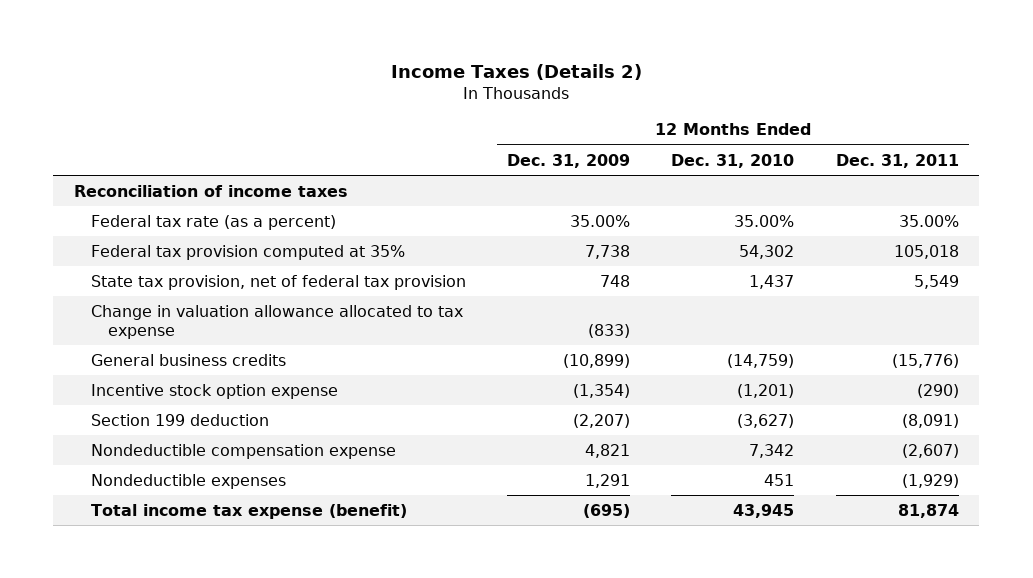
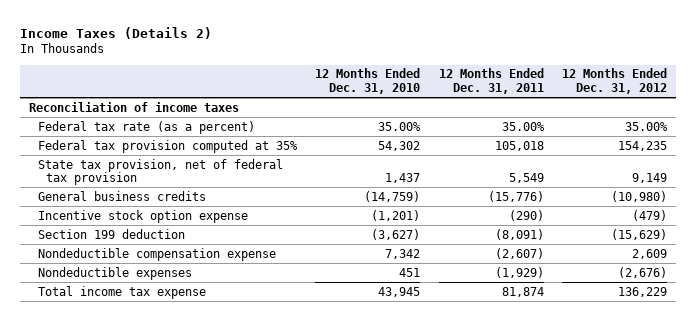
[507,153,631,168] Dec. 31, 2009 -> none
none -> [562,68,668,94] 12 Months Ended Dec. 31, 2012
[90,304,463,339] Change in valuation allowance allocated to tax expense -> none
[90,503,407,519] Total income tax expense (benefit) -> [37,285,206,299] Total income tax expense

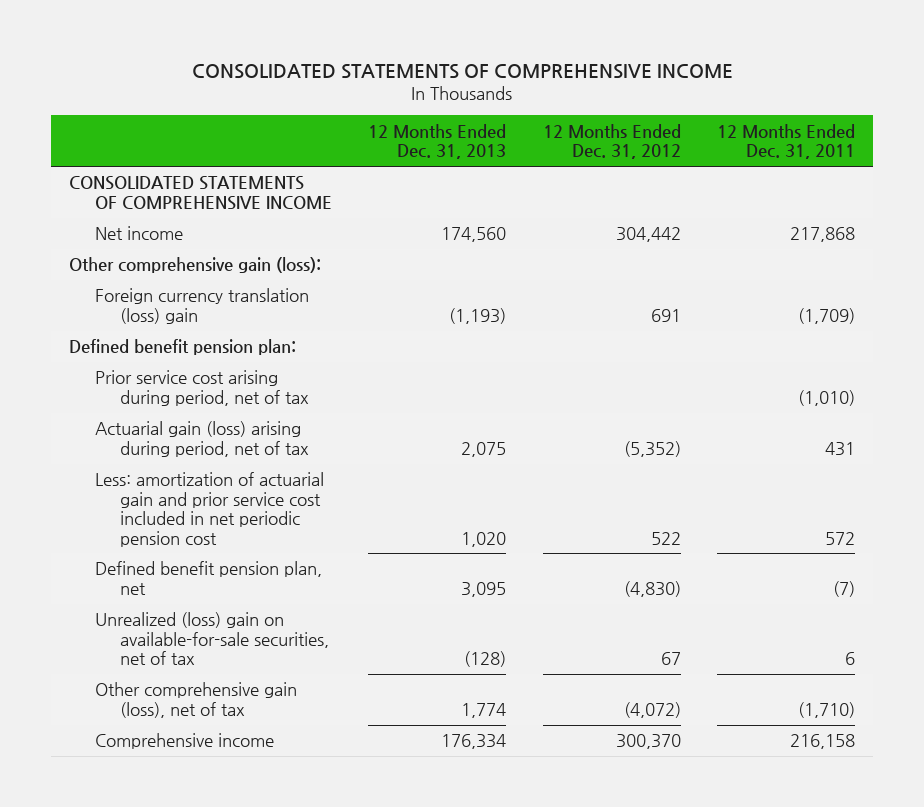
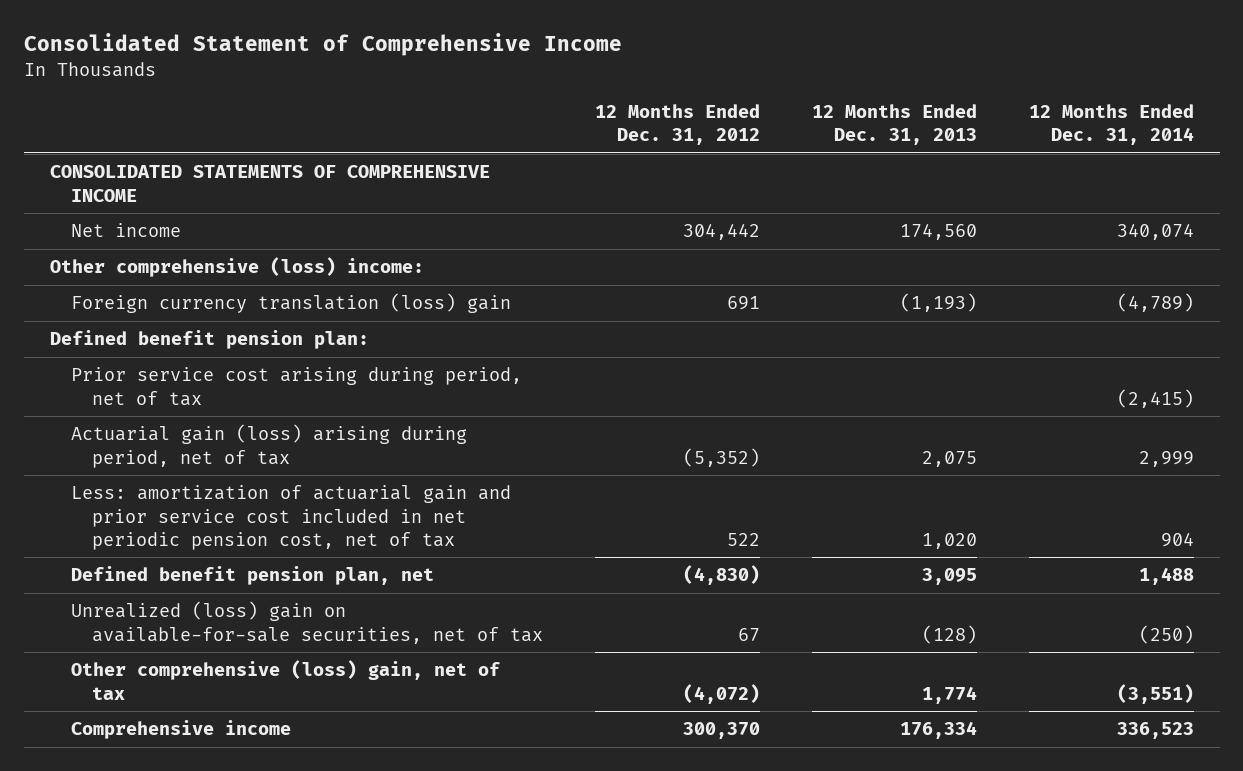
[192,63,734,79] CONSOLIDATED STATEMENTS OF COMPREHENSIVE INCOME -> [23,33,622,57] Consolidated Statement of Comprehensive Income
[717,123,856,160] 12 Months Ended Dec. 31, 2011 -> none
none -> [1028,103,1194,146] 12 Months Ended Dec. 31, 2014
[69,257,322,274] Other comprehensive gain (loss): -> [49,257,424,278] Other comprehensive (loss) income:
[94,472,324,547] Less: amortization of actuarial gain and prior service cost included in net periodic pension cost -> [70,485,511,550] Less: amortization of actuarial gain and prior service cost included in net periodic pension cost, net of tax
[94,682,297,718] Other comprehensive gain (loss), net of tax -> [70,660,500,700] Other comprehensive (loss) gain, net of tax

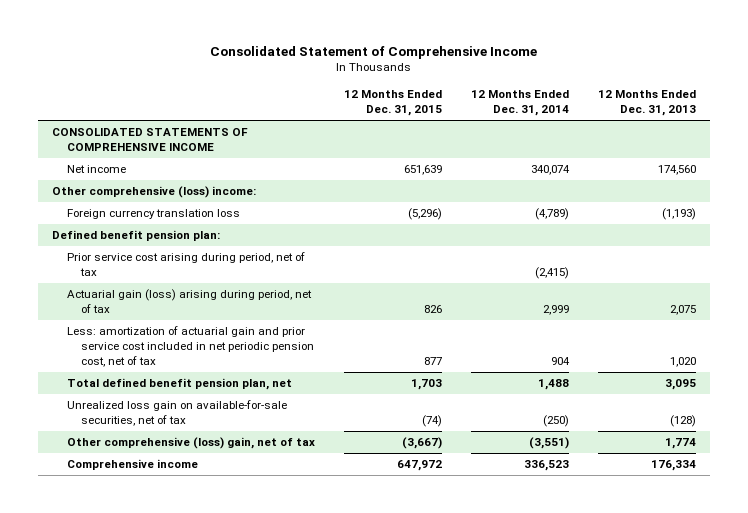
[594,103,760,146] 12 Months Ended Dec. 31, 2012 -> none
none -> [343,90,442,117] 12 Months Ended Dec. 31, 2015
[70,293,511,314] Foreign currency translation (loss) gain -> [66,209,240,220] Foreign currency translation loss
[70,566,434,586] Defined benefit pension plan, net -> [66,378,292,391] Total defined benefit pension plan, net
[70,601,543,644] Unrealized (loss) gain on available-for-sale securities, net of tax -> [66,400,287,427] Unrealized loss gain on available-for-sale securities, net of tax

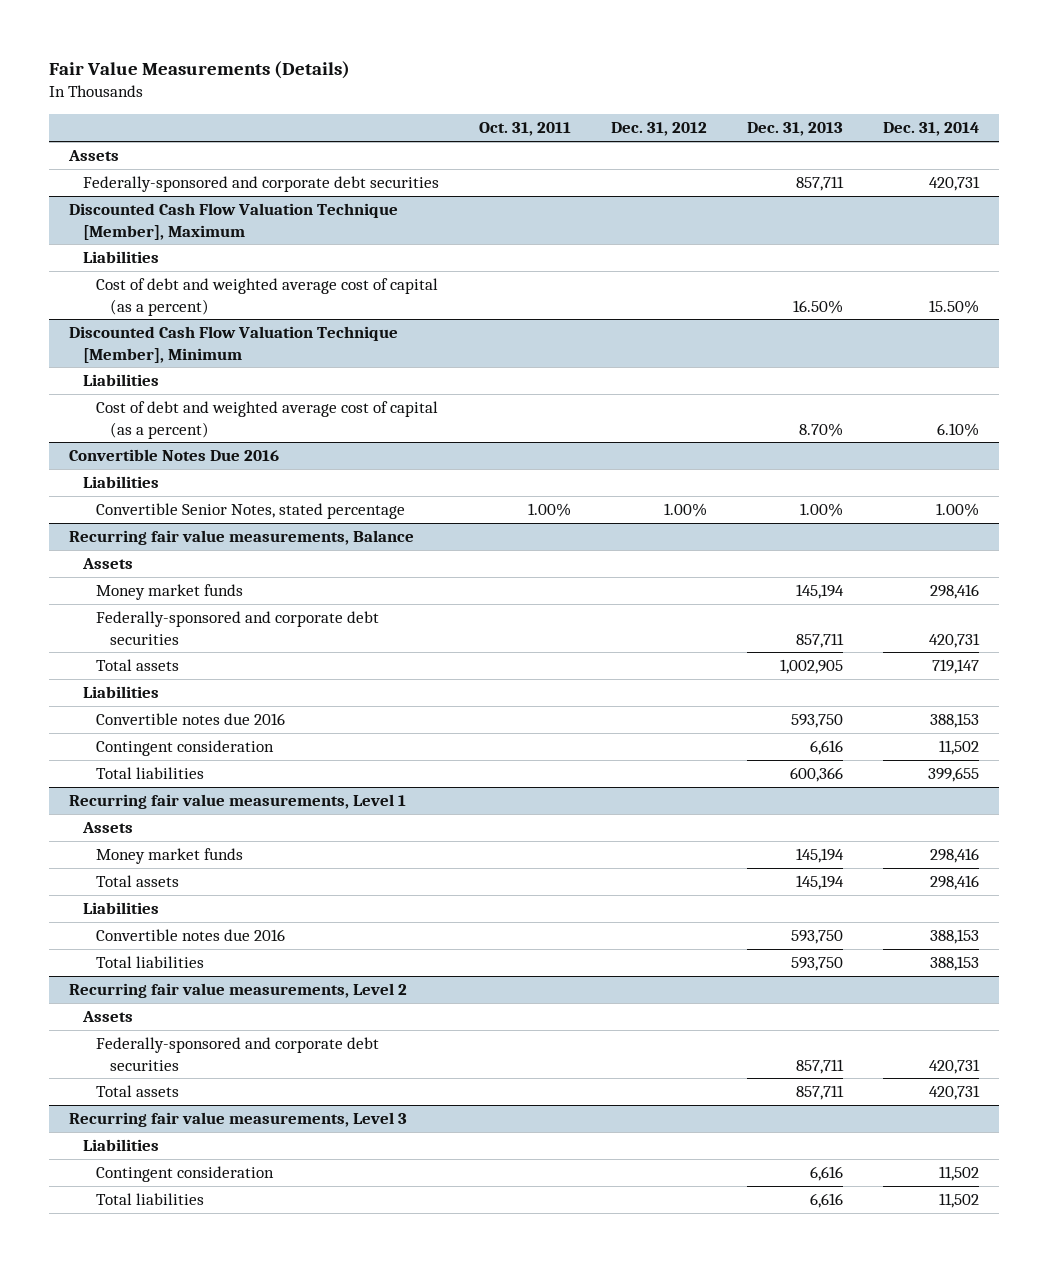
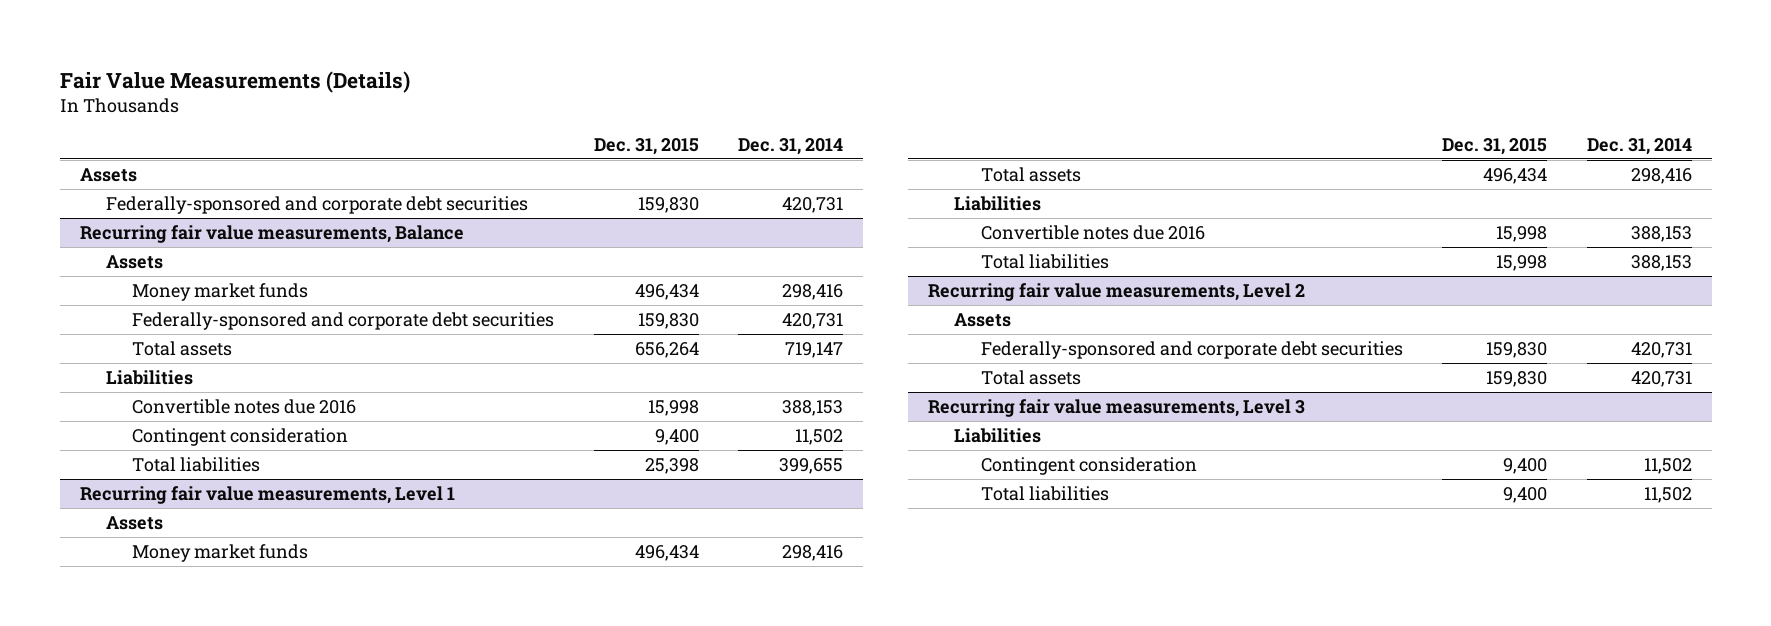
[478,122,571,137] Oct. 31, 2011 -> none
[610,122,707,137] Dec. 31, 2012 -> none
[747,122,844,137] Dec. 31, 2013 -> none
none -> [593,137,699,155] Dec. 31, 2015
[68,203,398,240] Discounted Cash Flow Valuation Technique [Member], Maximum -> none
[82,251,159,264] Liabilities -> none
[96,278,439,316] Cost of debt and weighted average cost of capital (as a percent) -> none
[68,326,398,363] Discounted Cash Flow Valuation Technique [Member], Minimum -> none
[82,374,159,387] Liabilities -> none
[96,401,439,439] Cost of debt and weighted average cost of capital (as a percent) -> none
[68,449,279,462] Convertible Notes Due 2016 -> none
[82,476,159,489] Liabilities -> none
[96,503,406,520] Convertible Senior Notes, stated percentage -> none

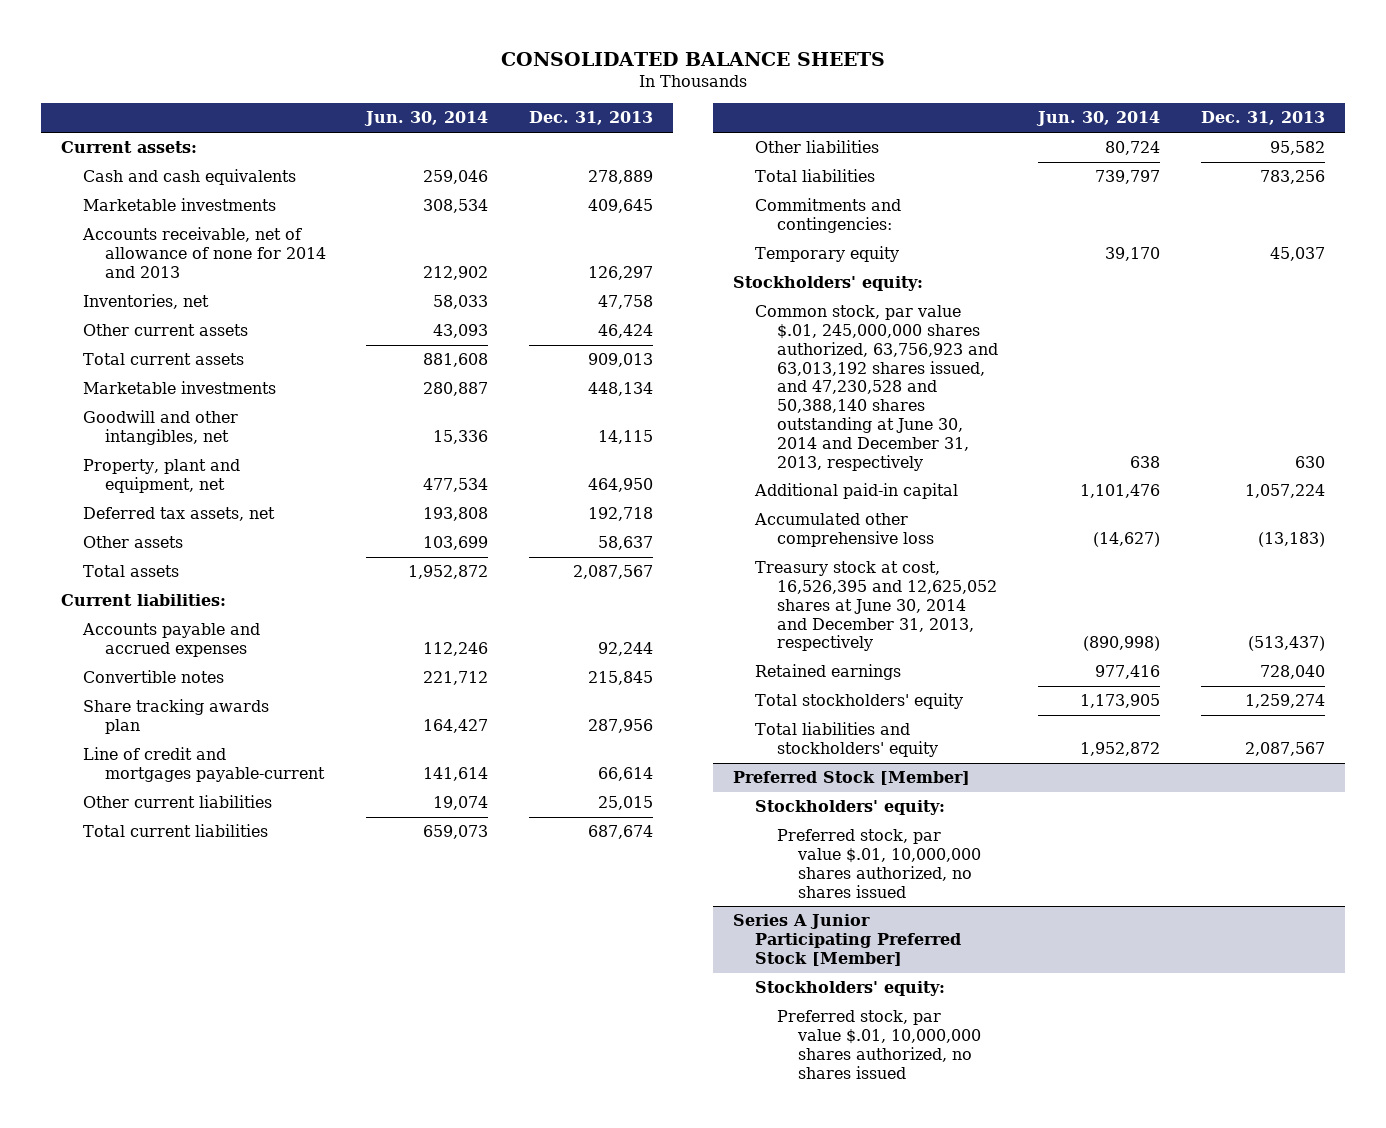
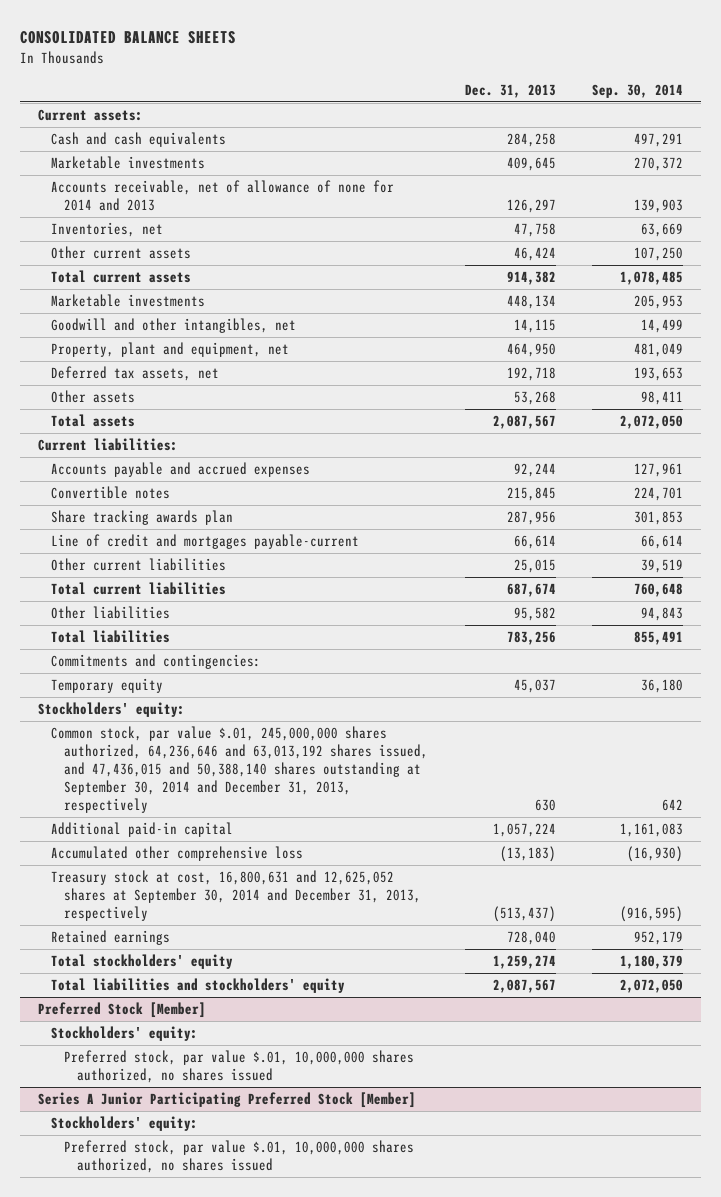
[364,111,489,127] Jun. 30, 2014 -> none
none -> [592,83,684,98] Sep. 30, 2014
[587,170,653,185] 278,889 -> [506,133,556,148] 284,258
[587,353,653,368] 909,013 -> [506,271,556,286] 914,382
[597,536,653,551] 58,637 -> [513,391,556,406] 53,268
[754,305,998,471] Common stock, par value $.01, 245,000,000 shares authorized, 63,756,923 and 63,013,192 shares issued, and 47,230,528 and 50,388,140 shares outstanding at June 30, 2014 and December 31, 2013, respectively -> [51,726,429,814] Common stock, par value $.01, 245,000,000 shares authorized, 64,236,646 and 63,013,192 shares issued, and 47,436,015 and 50,388,140 shares outstanding at September 30, 2014 and December 31, 2013, respectively
[754,561,997,652] Treasury stock at cost, 16,526,395 and 12,625,052 shares at June 30, 2014 and December 31, 2013, respectively -> [51,870,422,922] Treasury stock at cost, 16,800,631 and 12,625,052 shares at September 30, 2014 and December 31, 2013, respectively

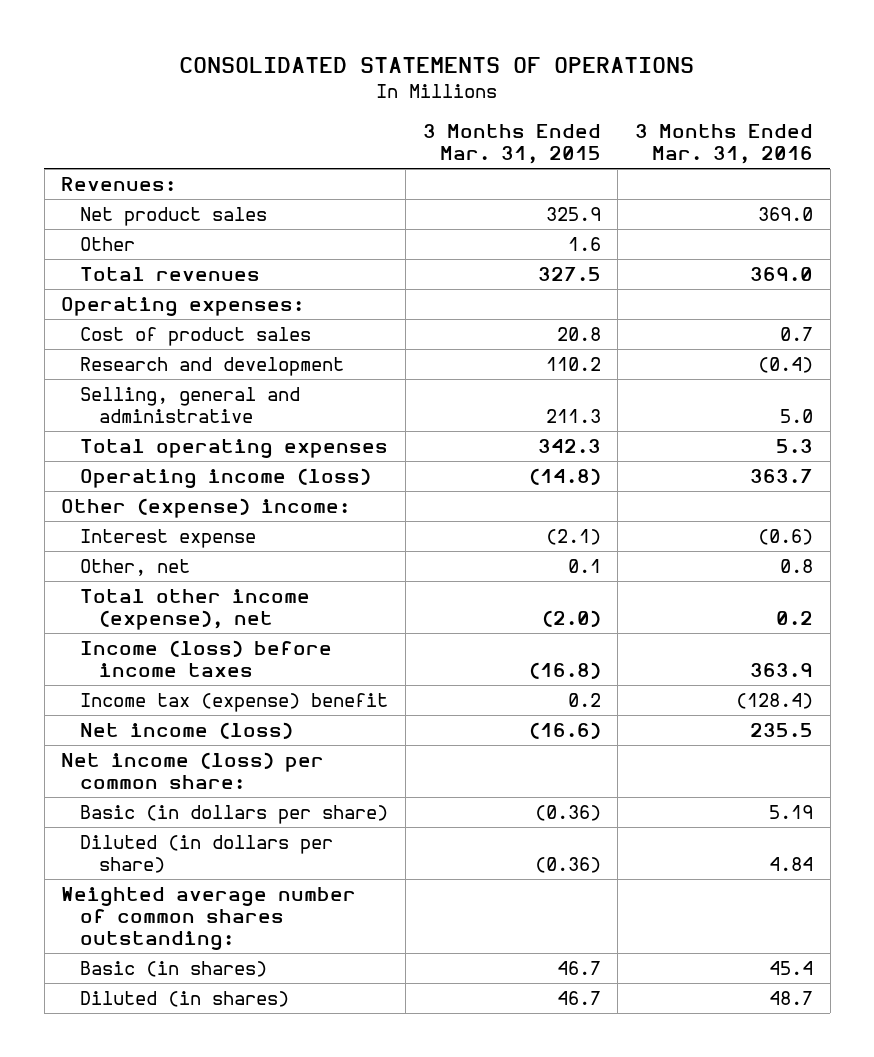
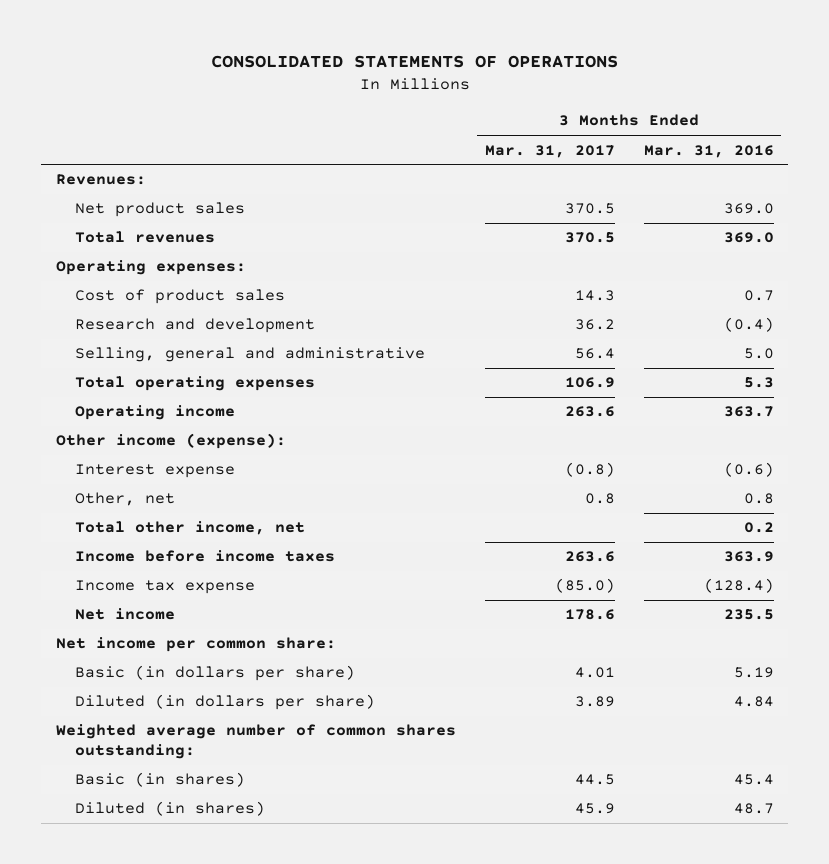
[422,124,601,165] 3 Months Ended Mar. 31, 2015 -> none
none -> [484,144,615,158] Mar. 31, 2017
[80,236,136,251] Other -> none
[80,467,372,488] Operating income (loss) -> [74,405,235,421] Operating income
[61,497,351,518] Other (expense) income: -> [55,433,286,450] Other income (expense):
[80,588,311,630] Total other income (expense), net -> [74,521,305,536] Total other income, net
[80,639,333,677] Income (loss) before income taxes -> [74,550,335,563] Income before income taxes
[80,692,389,712] Income tax (expense) benefit -> [74,580,255,595] Income tax expense
[80,721,294,739] Net income (loss) -> [74,608,175,621] Net income
[61,751,325,789] Net income (loss) per common share: -> [55,637,336,653] Net income per common share:

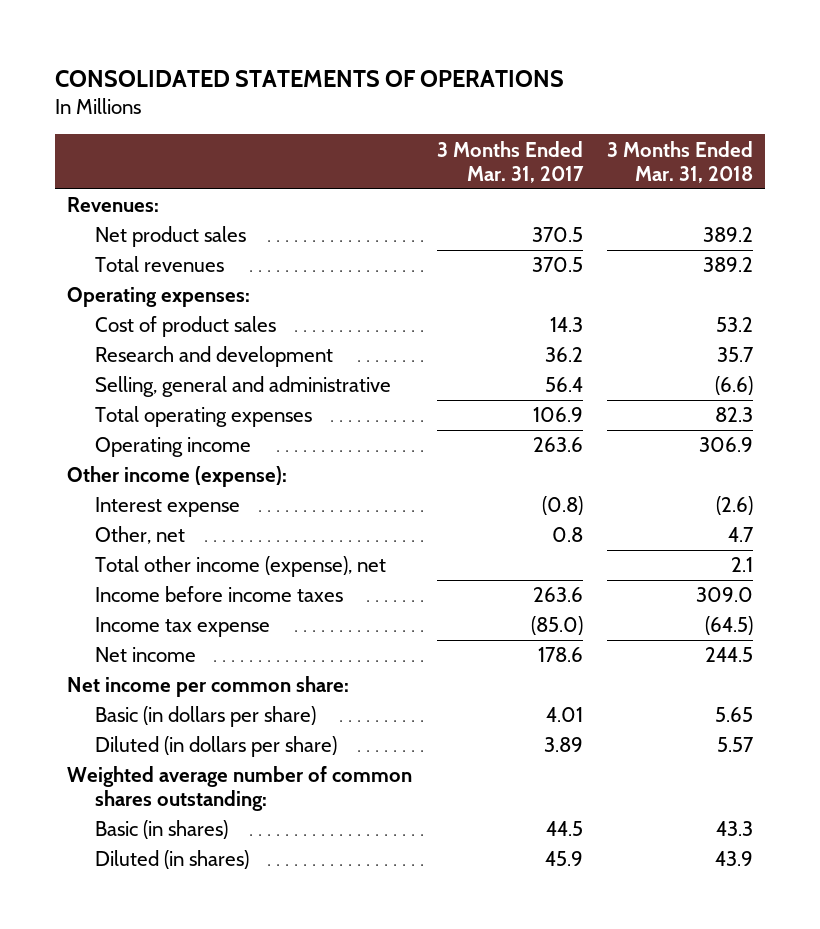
[643,144,774,158] Mar. 31, 2016 -> none
none -> [606,140,753,183] 3 Months Ended Mar. 31, 2018
[74,521,305,536] Total other income, net -> [95,556,387,578] Total other income (expense), net

